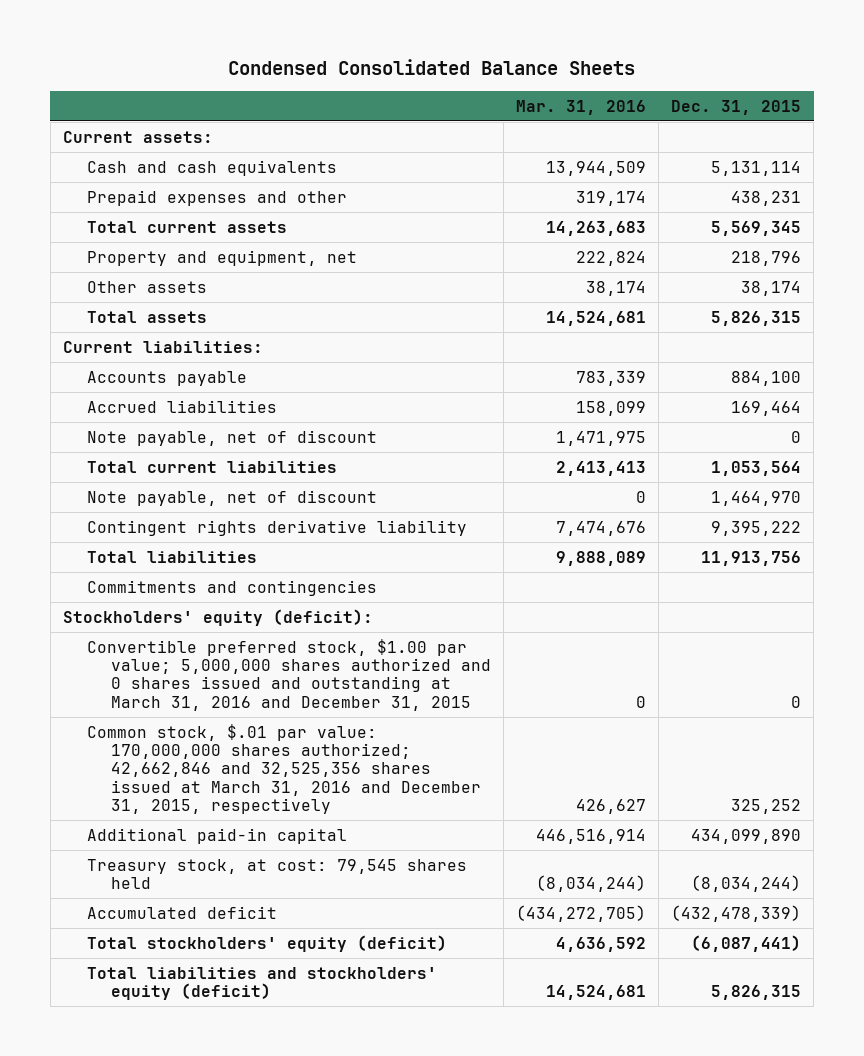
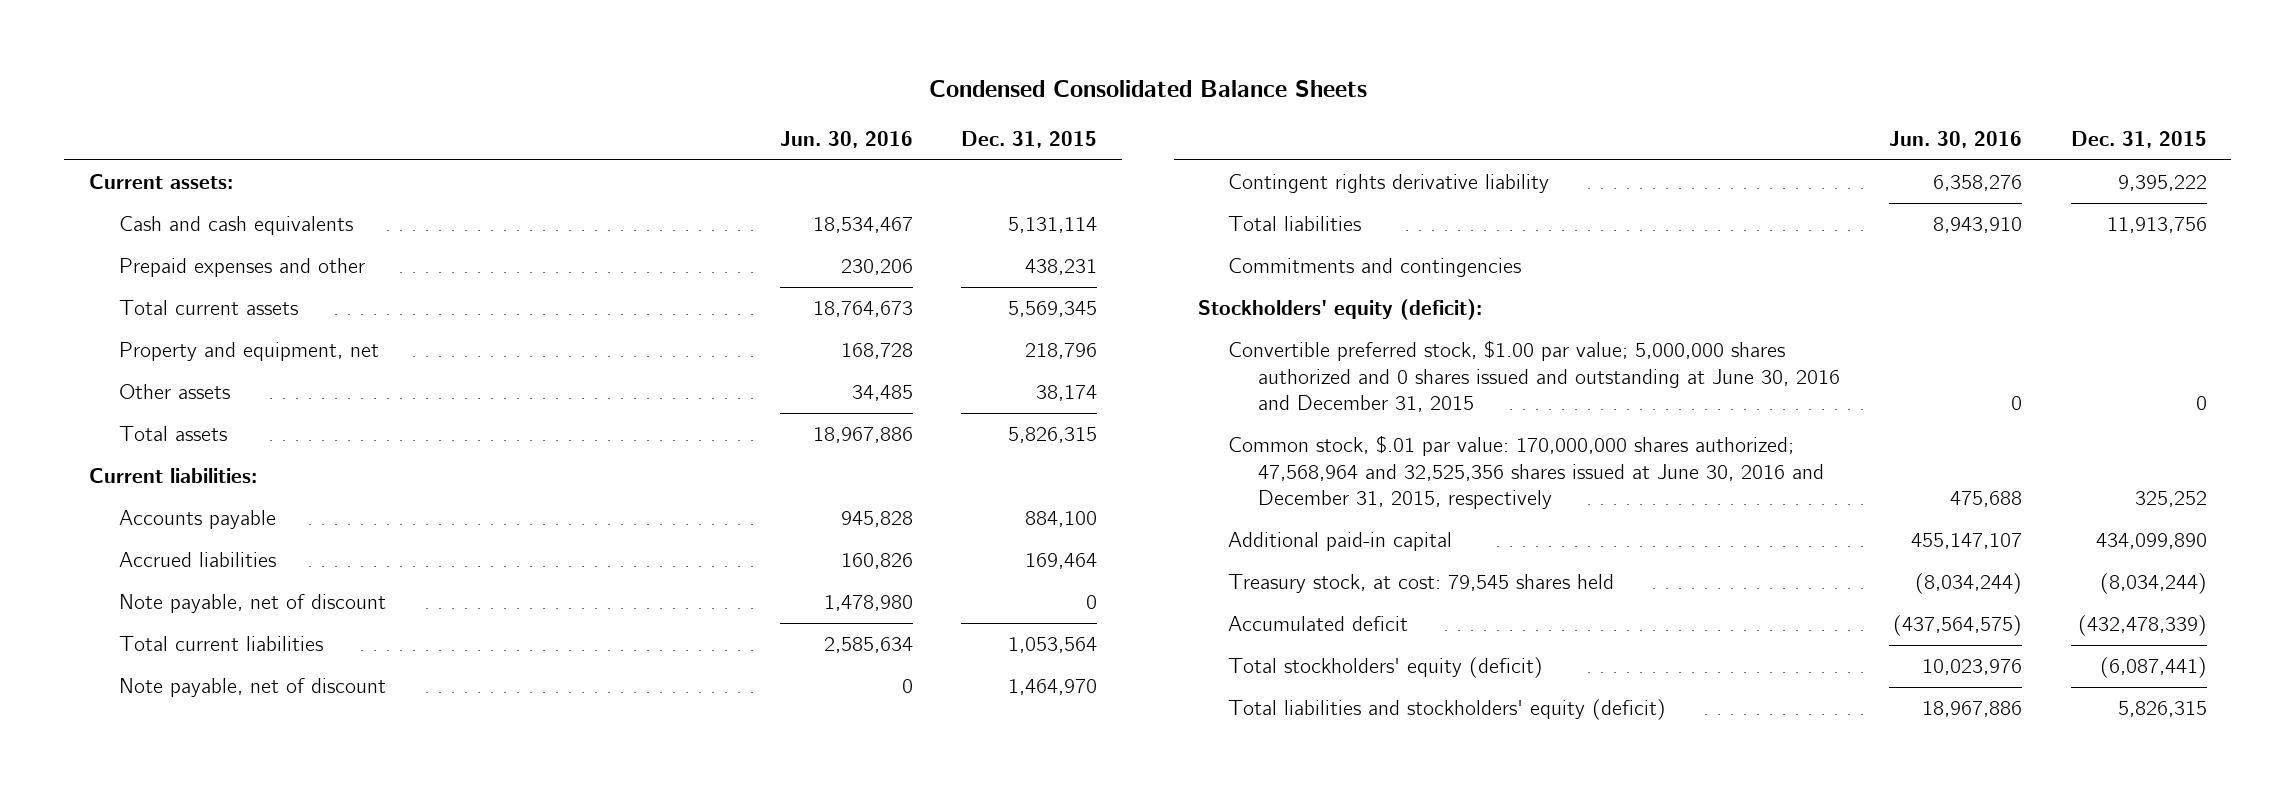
[515,99,646,115] Mar. 31, 2016 -> none
none -> [779,130,913,148] Jun. 30, 2016
[86,638,491,711] Convertible preferred stock, $1.00 par value; 5,000,000 shares authorized and 0 shares issued and outstanding at March 31, 2016 and December 31, 2015 -> [1228,340,1841,413] Convertible preferred stock, $1.00 par value; 5,000,000 shares authorized and 0 shares issued and outstanding at June 30, 2016 and December 31, 2015
[86,723,481,814] Common stock, $.01 par value: 170,000,000 shares authorized; 42,662,846 and 32,525,356 shares issued at March 31, 2016 and December 31, 2015, respectively -> [1228,435,1825,510] Common stock, $.01 par value: 170,000,000 shares authorized; 47,568,964 and 32,525,356 shares issued at June 30, 2016 and December 31, 2015, respectively

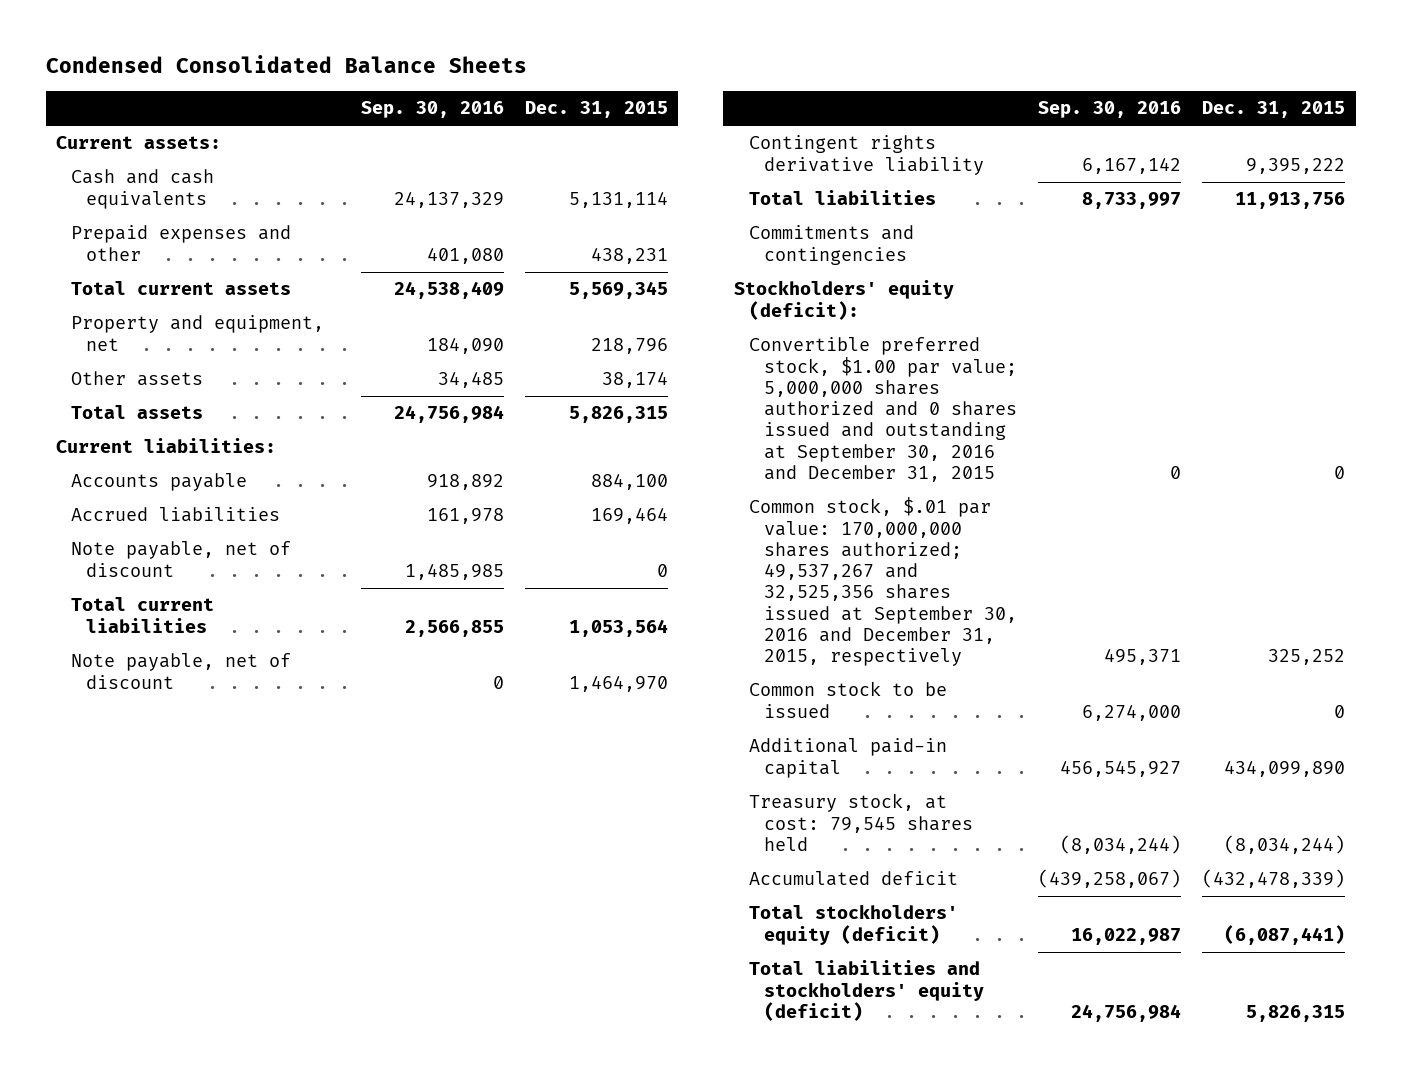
[779,130,913,148] Jun. 30, 2016 -> none
none -> [360,101,504,119] Sep. 30, 2016
[1228,340,1841,413] Convertible preferred stock, $1.00 par value; 5,000,000 shares authorized and 0 shares issued and outstanding at June 30, 2016 and December 31, 2015 -> [748,337,1017,482] Convertible preferred stock, $1.00 par value; 5,000,000 shares authorized and 0 shares issued and outstanding at September 30, 2016 and December 31, 2015
[1228,435,1825,510] Common stock, $.01 par value: 170,000,000 shares authorized; 47,568,964 and 32,525,356 shares issued at June 30, 2016 and December 31, 2015, respectively -> [748,497,1017,667] Common stock, $.01 par value: 170,000,000 shares authorized; 49,537,267 and 32,525,356 shares issued at September 30, 2016 and December 31, 2015, respectively
none -> [748,681,947,718] Common stock to be issued

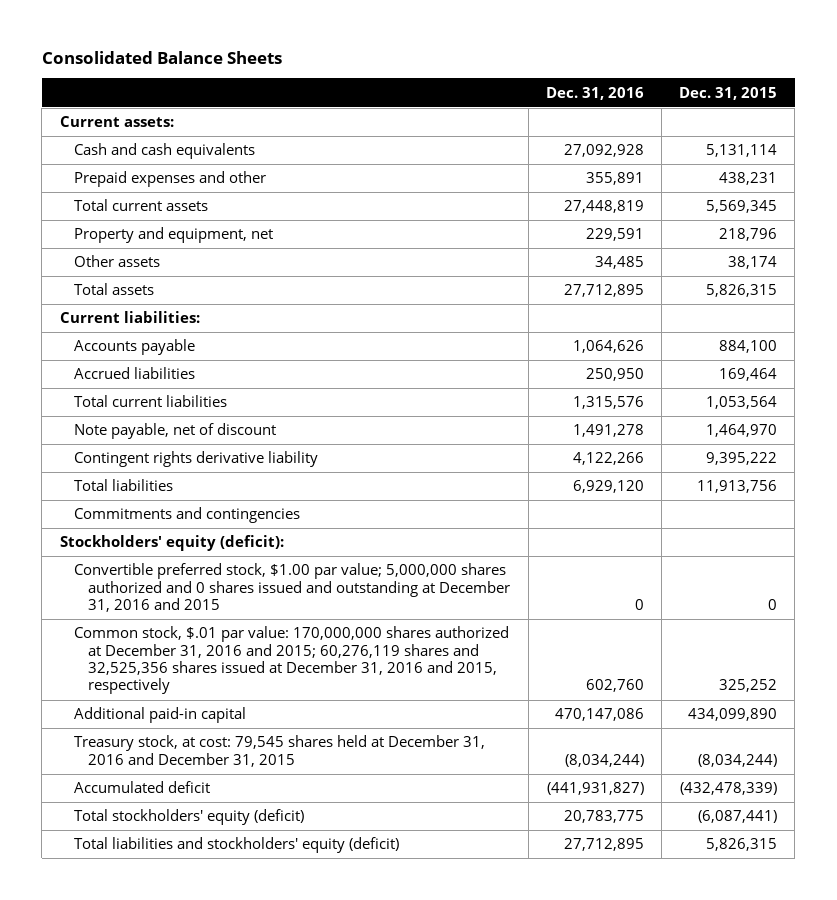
[45,55,527,74] Condensed Consolidated Balance Sheets -> [41,51,282,65] Consolidated Balance Sheets
[360,101,504,119] Sep. 30, 2016 -> none
none -> [545,86,644,100] Dec. 31, 2016
[71,541,292,577] Note payable, net of discount -> none
[748,681,947,718] Common stock to be issued -> none
[748,337,1017,482] Convertible preferred stock, $1.00 par value; 5,000,000 shares authorized and 0 shares issued and outstanding at September 30, 2016 and December 31, 2015 -> [74,563,511,613] Convertible preferred stock, $1.00 par value; 5,000,000 shares authorized and 0 shares issued and outstanding at December 31, 2016 and 2015
[748,497,1017,667] Common stock, $.01 par value: 170,000,000 shares authorized; 49,537,267 and 32,525,356 shares issued at September 30, 2016 and December 31, 2015, respectively -> [74,626,510,695] Common stock, $.01 par value: 170,000,000 shares authorized at December 31, 2016 and 2015; 60,276,119 shares and 32,525,356 shares issued at December 31, 2016 and 2015, respectively
[748,793,973,851] Treasury stock, at cost: 79,545 shares held -> [74,735,486,767] Treasury stock, at cost: 79,545 shares held at December 31, 2016 and December 31, 2015

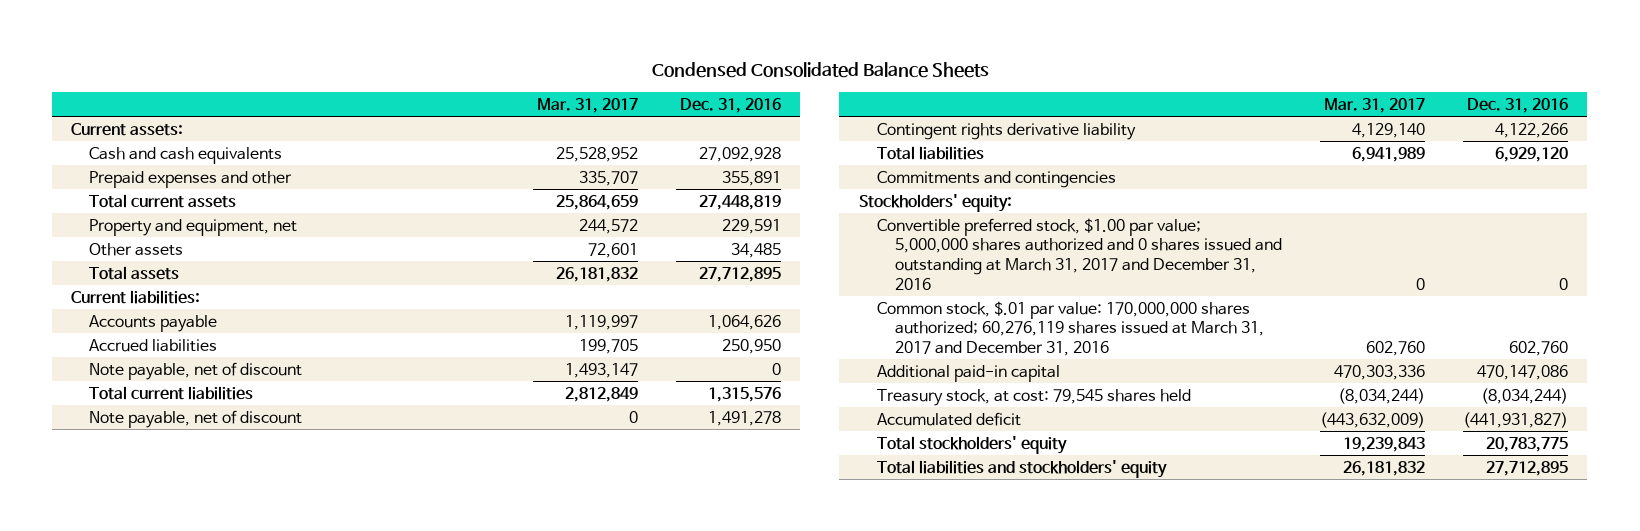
[41,51,282,65] Consolidated Balance Sheets -> [651,62,989,79] Condensed Consolidated Balance Sheets
[679,86,778,100] Dec. 31, 2015 -> none
none -> [536,97,638,113] Mar. 31, 2017
none -> [89,361,303,380] Note payable, net of discount
[59,535,284,552] Stockholders' equity (deficit): -> [858,193,1012,212] Stockholders' equity:
[74,563,511,613] Convertible preferred stock, $1.00 par value; 5,000,000 shares authorized and 0 shares issued and outstanding at December 31, 2016 and 2015 -> [876,217,1282,290] Convertible preferred stock, $1.00 par value; 5,000,000 shares authorized and 0 shares issued and outstanding at March 31, 2017 and December 31, 2016
[74,626,510,695] Common stock, $.01 par value: 170,000,000 shares authorized at December 31, 2016 and 2015; 60,276,119 shares and 32,525,356 shares issued at December 31, 2016 and 2015, respectively -> [876,300,1264,356] Common stock, $.01 par value: 170,000,000 shares authorized; 60,276,119 shares issued at March 31, 2017 and December 31, 2016
[74,735,486,767] Treasury stock, at cost: 79,545 shares held at December 31, 2016 and December 31, 2015 -> [876,388,1191,406] Treasury stock, at cost: 79,545 shares held
[74,809,305,826] Total stockholders' equity (deficit) -> [876,435,1067,454] Total stockholders' equity
[74,837,400,854] Total liabilities and stockholders' equity (deficit) -> [876,459,1167,478] Total liabilities and stockholders' equity

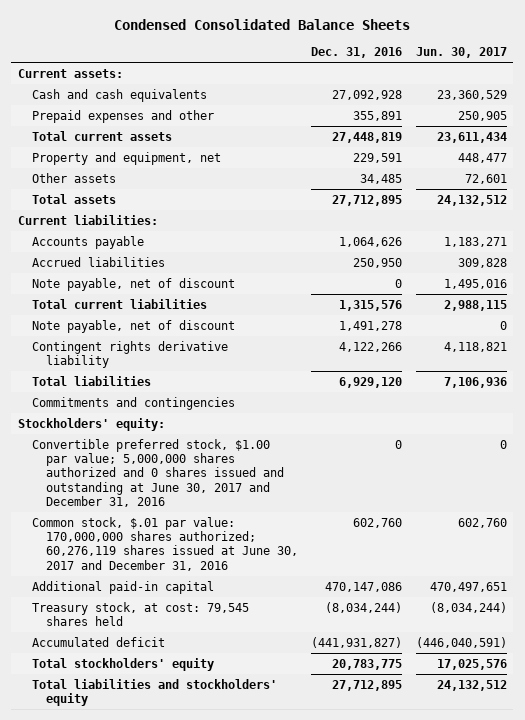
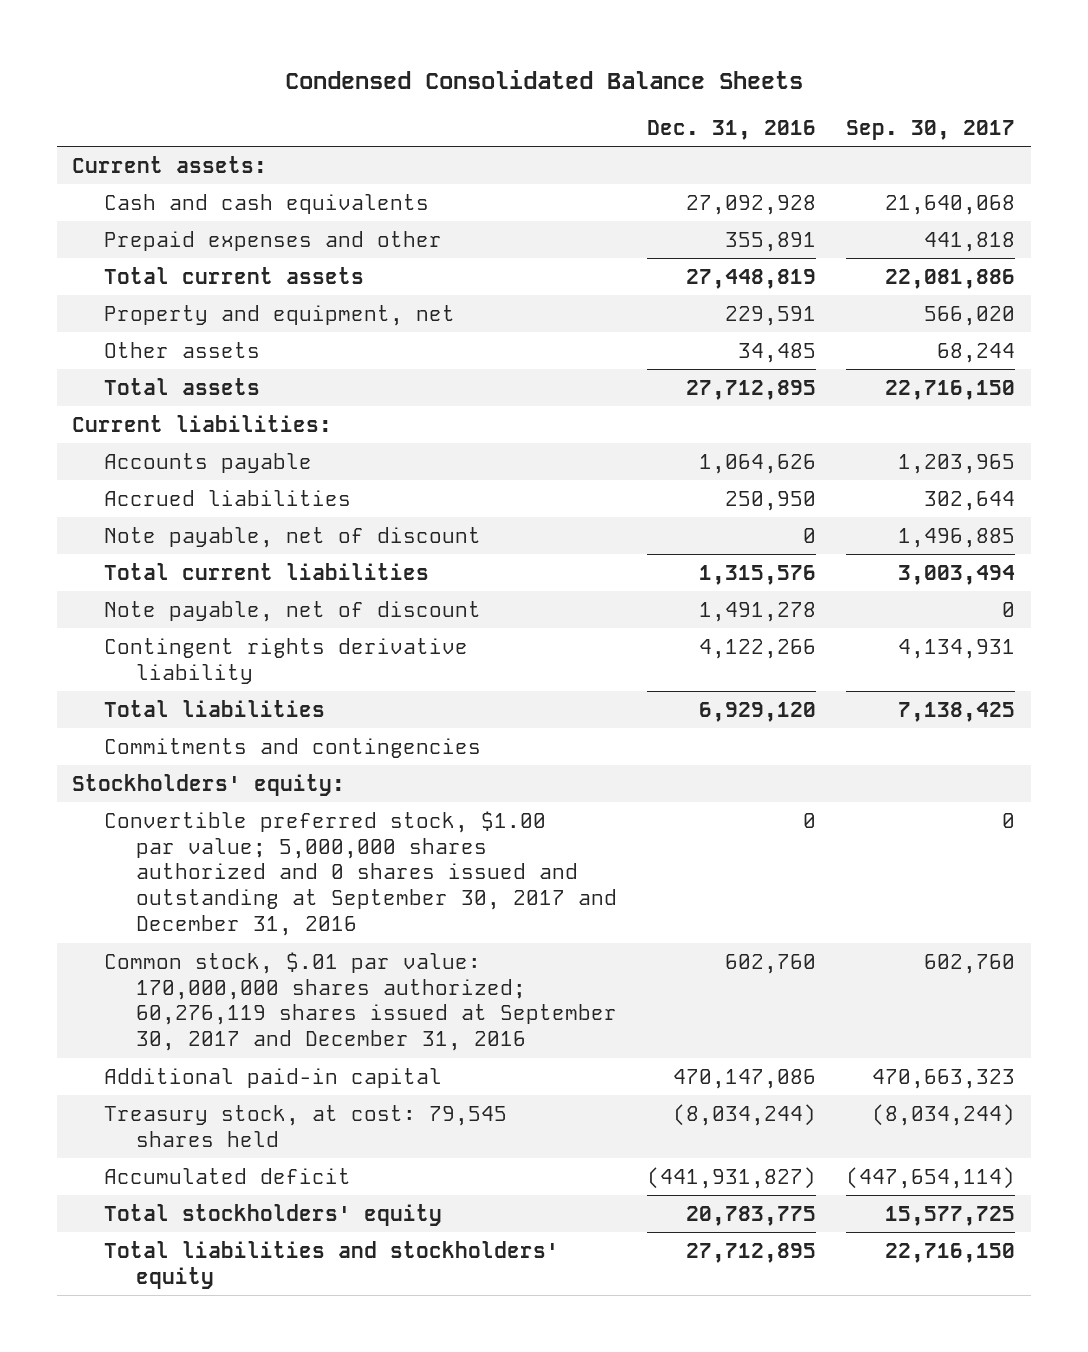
[415,47,507,59] Jun. 30, 2017 -> none
none -> [846,119,1016,140] Sep. 30, 2017
[31,438,284,507] Convertible preferred stock, $1.00 par value; 5,000,000 shares authorized and 0 shares issued and outstanding at June 30, 2017 and December 31, 2016 -> [104,810,617,937] Convertible preferred stock, $1.00 par value; 5,000,000 shares authorized and 0 shares issued and outstanding at September 30, 2017 and December 31, 2016
[31,516,298,571] Common stock, $.01 par value: 170,000,000 shares authorized; 60,276,119 shares issued at June 30, 2017 and December 31, 2016 -> [104,951,617,1052] Common stock, $.01 par value: 170,000,000 shares authorized; 60,276,119 shares issued at September 30, 2017 and December 31, 2016

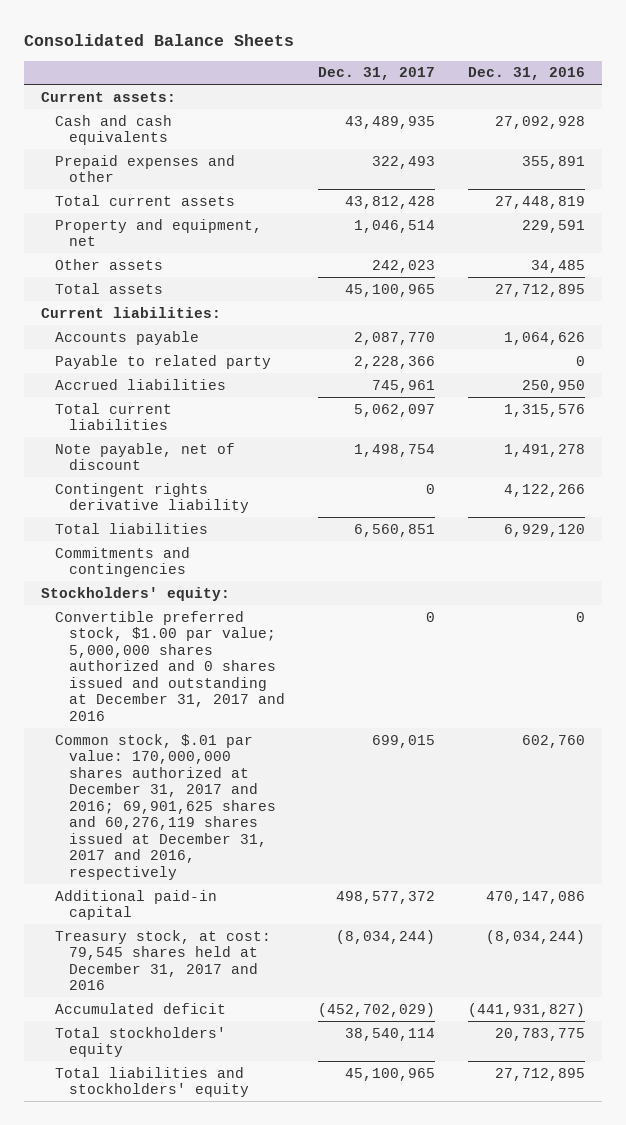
[284,69,803,89] Condensed Consolidated Balance Sheets -> [24,34,295,47] Consolidated Balance Sheets
[846,119,1016,140] Sep. 30, 2017 -> none
none -> [317,67,435,81] Dec. 31, 2017
none -> [54,354,271,369] Payable to related party
[104,526,482,548] Note payable, net of discount -> none
[104,810,617,937] Convertible preferred stock, $1.00 par value; 5,000,000 shares authorized and 0 shares issued and outstanding at September 30, 2017 and December 31, 2016 -> [54,610,285,721] Convertible preferred stock, $1.00 par value; 5,000,000 shares authorized and 0 shares issued and outstanding at December 31, 2017 and 2016
[104,951,617,1052] Common stock, $.01 par value: 170,000,000 shares authorized; 60,276,119 shares issued at September 30, 2017 and December 31, 2016 -> [54,733,276,880] Common stock, $.01 par value: 170,000,000 shares authorized at December 31, 2017 and 2016; 69,901,625 shares and 60,276,119 shares issued at December 31, 2017 and 2016, respectively
[104,1104,508,1147] Treasury stock, at cost: 79,545 shares held -> [54,929,271,991] Treasury stock, at cost: 79,545 shares held at December 31, 2017 and 2016

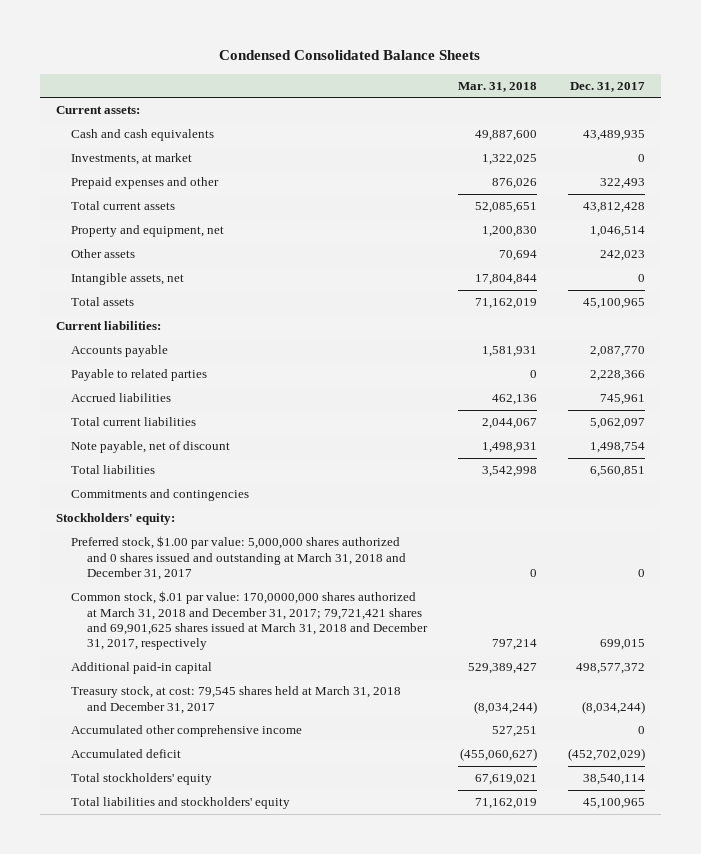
[24,34,295,47] Consolidated Balance Sheets -> [219,50,481,61] Condensed Consolidated Balance Sheets
[468,67,586,81] Dec. 31, 2016 -> none
none -> [458,81,538,92] Mar. 31, 2018
none -> [71,153,193,166] Investments, at market
none -> [71,273,185,286] Intangible assets, net
[54,354,271,369] Payable to related party -> [71,369,208,382] Payable to related parties
[54,482,249,514] Contingent rights derivative liability -> none
[54,610,285,721] Convertible preferred stock, $1.00 par value; 5,000,000 shares authorized and 0 shares issued and outstanding at December 31, 2017 and 2016 -> [71,536,407,581] Preferred stock, $1.00 par value: 5,000,000 shares authorized and 0 shares issued and outstanding at March 31, 2018 and December 31, 2017
[54,733,276,880] Common stock, $.01 par value: 170,000,000 shares authorized at December 31, 2017 and 2016; 69,901,625 shares and 60,276,119 shares issued at December 31, 2017 and 2016, respectively -> [71,591,429,651] Common stock, $.01 par value: 170,0000,000 shares authorized at March 31, 2018 and December 31, 2017; 79,721,421 shares and 69,901,625 shares issued at March 31, 2018 and December 31, 2017, respectively
[54,929,271,991] Treasury stock, at cost: 79,545 shares held at December 31, 2017 and 2016 -> [71,686,402,714] Treasury stock, at cost: 79,545 shares held at March 31, 2018 and December 31, 2017
none -> [71,725,303,738] Accumulated other comprehensive income

